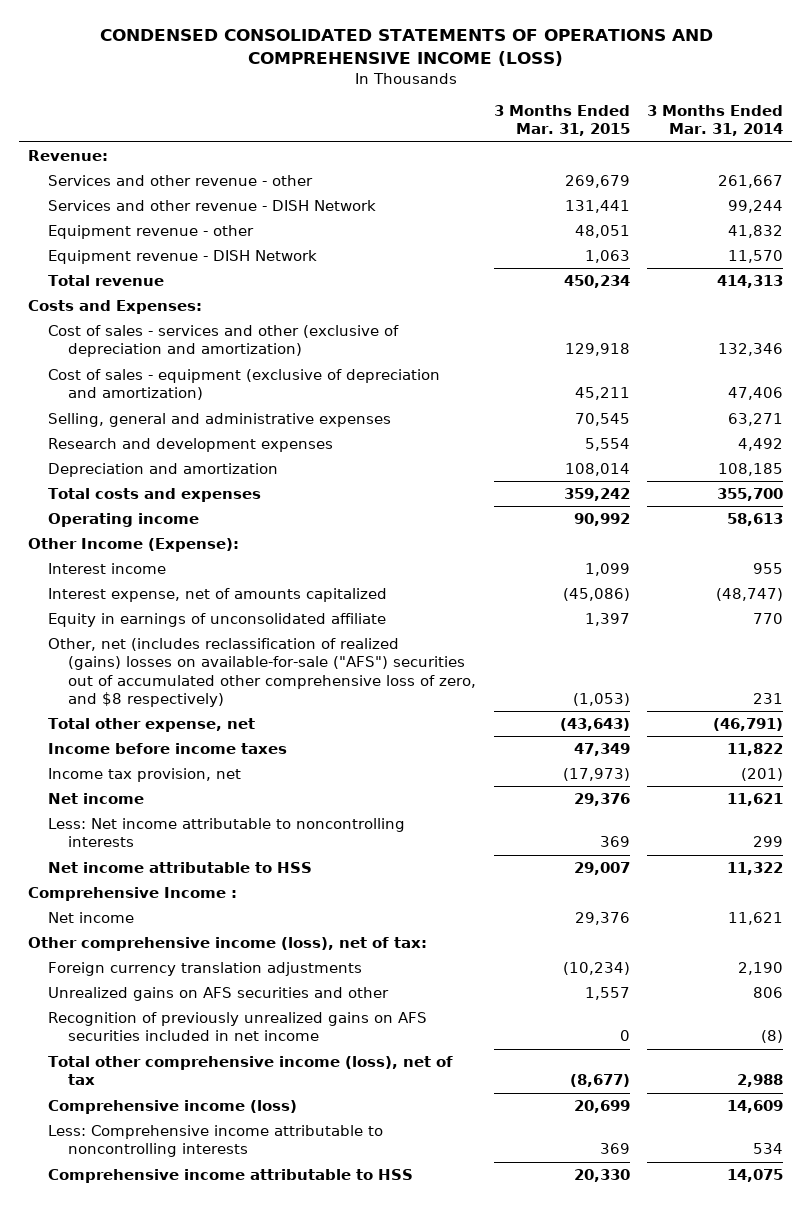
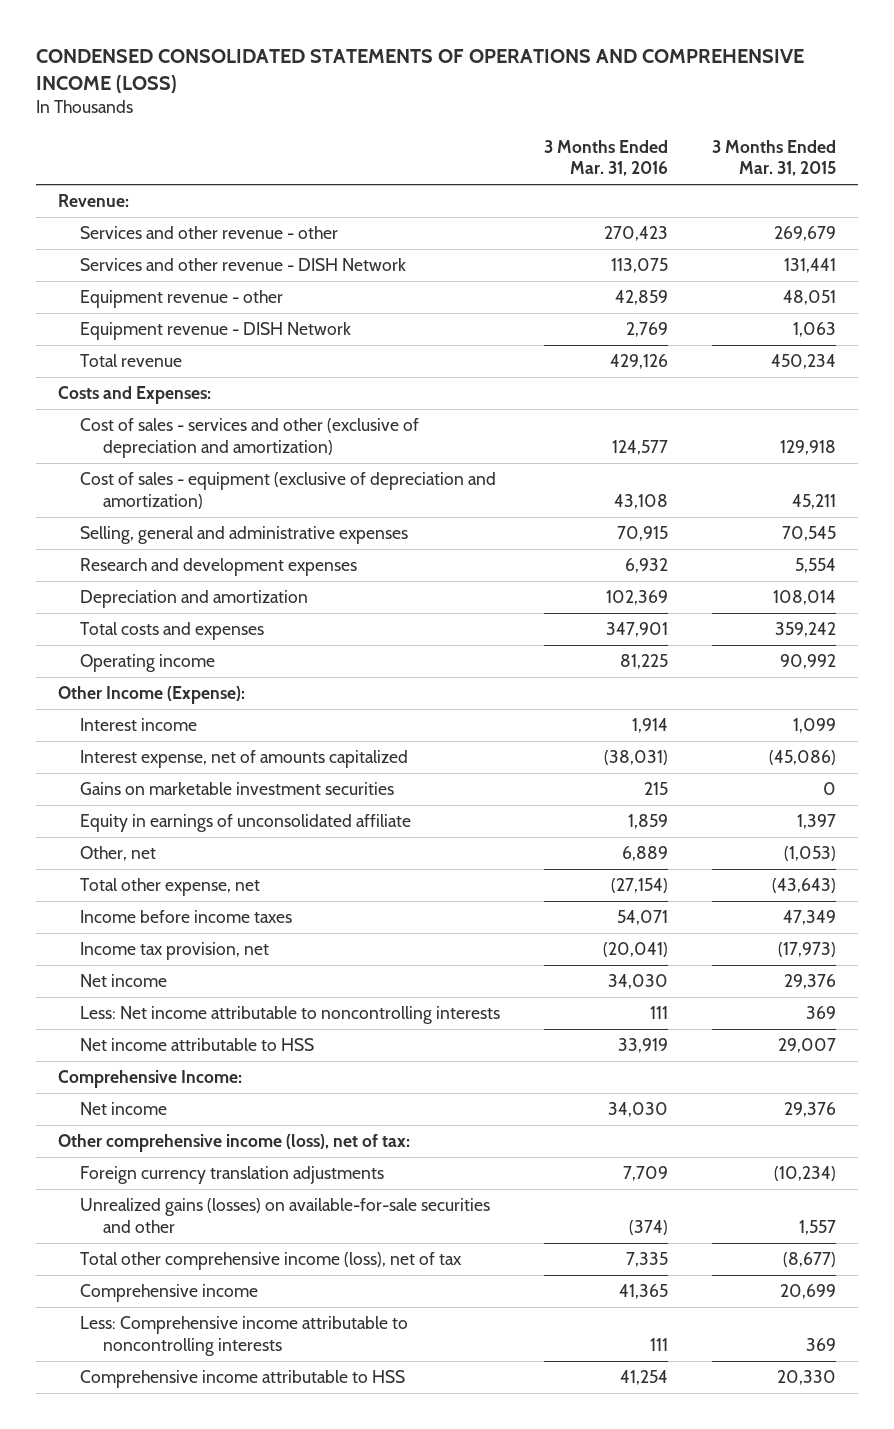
[647,105,784,137] 3 Months Ended Mar. 31, 2014 -> none
none -> [544,139,669,177] 3 Months Ended Mar. 31, 2016
none -> [80,782,395,796] Gains on marketable investment securities
[47,638,476,707] Other, net (includes reclassification of realized (gains) losses on available-for-sale ("AFS") securities out of accumulated other comprehensive loss of zero, and $8 respectively) -> [80,846,157,862] Other, net
[27,887,237,902] Comprehensive Income : -> [57,1070,242,1089] Comprehensive Income:
[47,1012,427,1042] Recognition of previously unrealized gains on AFS securities included in net income -> none
[47,987,389,1002] Unrealized gains on AFS securities and other -> [80,1198,491,1233] Unrealized gains (losses) on available-for-sale securities and other
[47,1100,297,1115] Comprehensive income (loss) -> [80,1284,259,1303] Comprehensive income

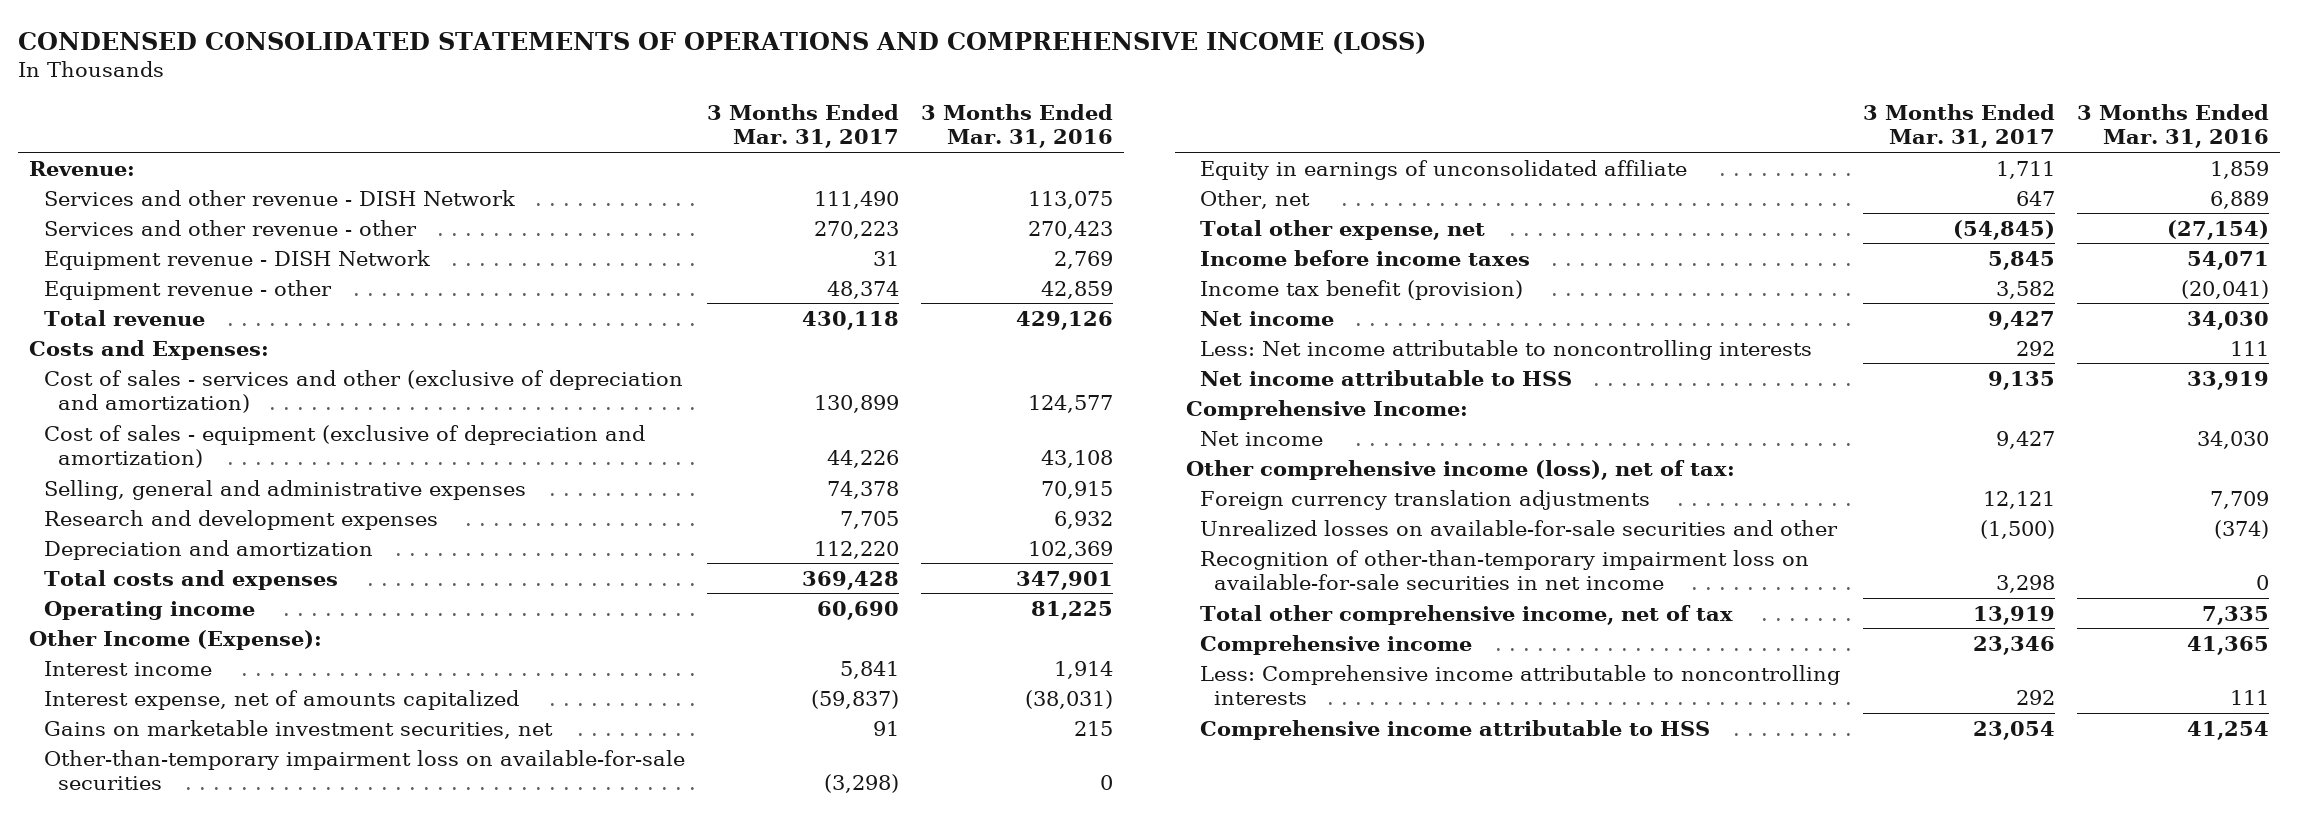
[712,139,837,177] 3 Months Ended Mar. 31, 2015 -> none
none -> [706,103,899,149] 3 Months Ended Mar. 31, 2017
[80,226,339,240] Services and other revenue - other -> [43,219,417,236] Services and other revenue - other
[80,290,284,309] Equipment revenue - other -> [43,279,332,300] Equipment revenue - other
[80,782,395,796] Gains on marketable investment securities -> [43,719,553,739] Gains on marketable investment securities, net
none -> [43,749,685,791] Other-than-temporary impairment loss on available-for-sale securities
[80,942,270,961] Income tax provision, net -> [1200,279,1524,300] Income tax benefit (provision)
[80,1198,491,1233] Unrealized gains (losses) on available-for-sale securities and other -> [1200,519,1839,536] Unrealized losses on available-for-sale securities and other
none -> [1200,549,1810,591] Recognition of other-than-temporary impairment loss on available-for-sale securities in net income
[80,1252,463,1271] Total other comprehensive income (loss), net of tax -> [1200,604,1734,625] Total other comprehensive income, net of tax

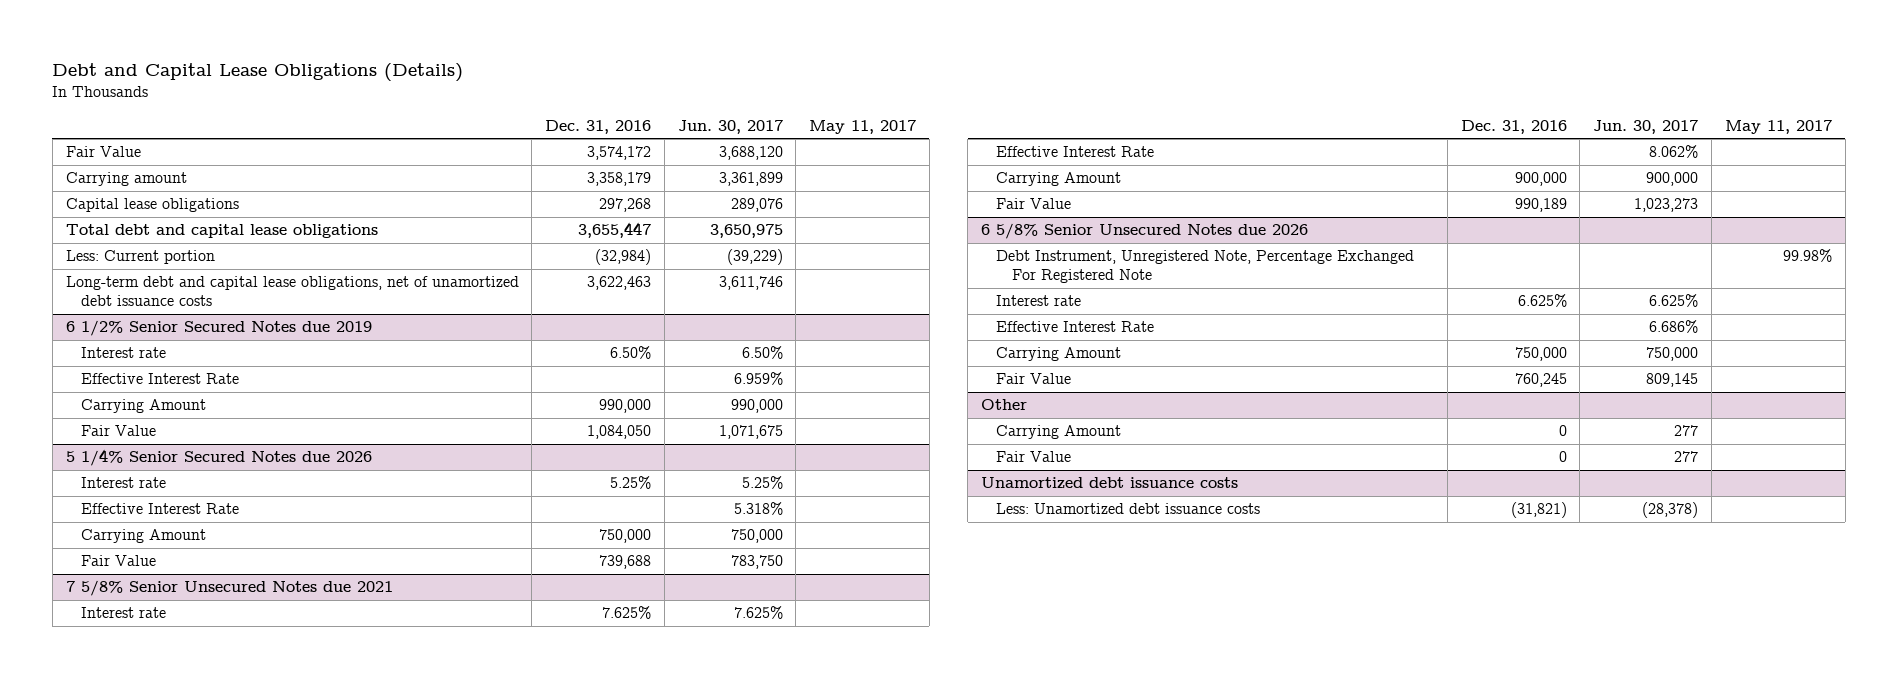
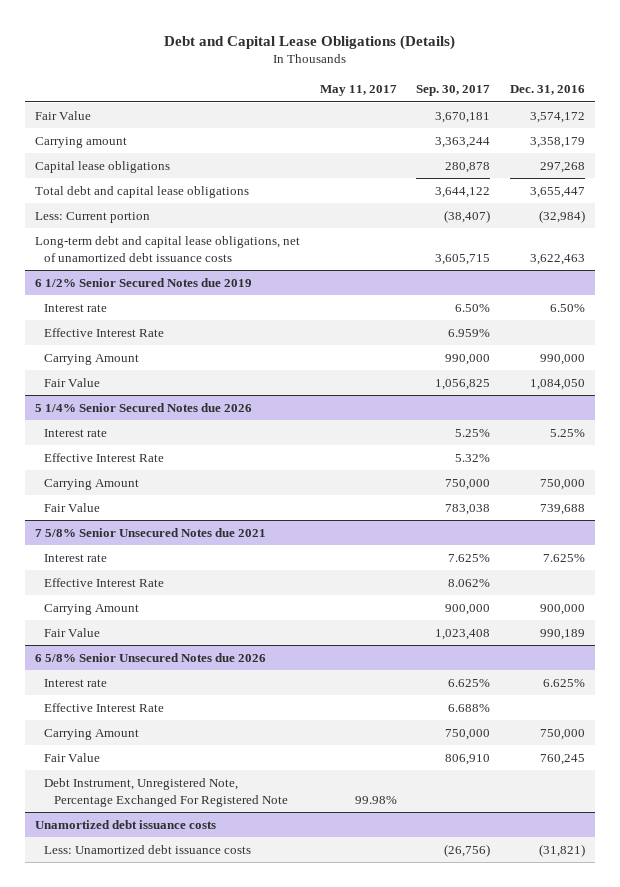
[677,119,783,134] Jun. 30, 2017 -> none
none -> [416,85,491,97] Sep. 30, 2017
[981,399,1028,411] Other -> none
[996,425,1122,440] Carrying Amount -> none
[996,451,1072,463] Fair Value -> none
[996,250,1415,284] Debt Instrument, Unregistered Note, Percentage Exchanged For Registered Note -> [44,777,288,807] Debt Instrument, Unregistered Note, Percentage Exchanged For Registered Note

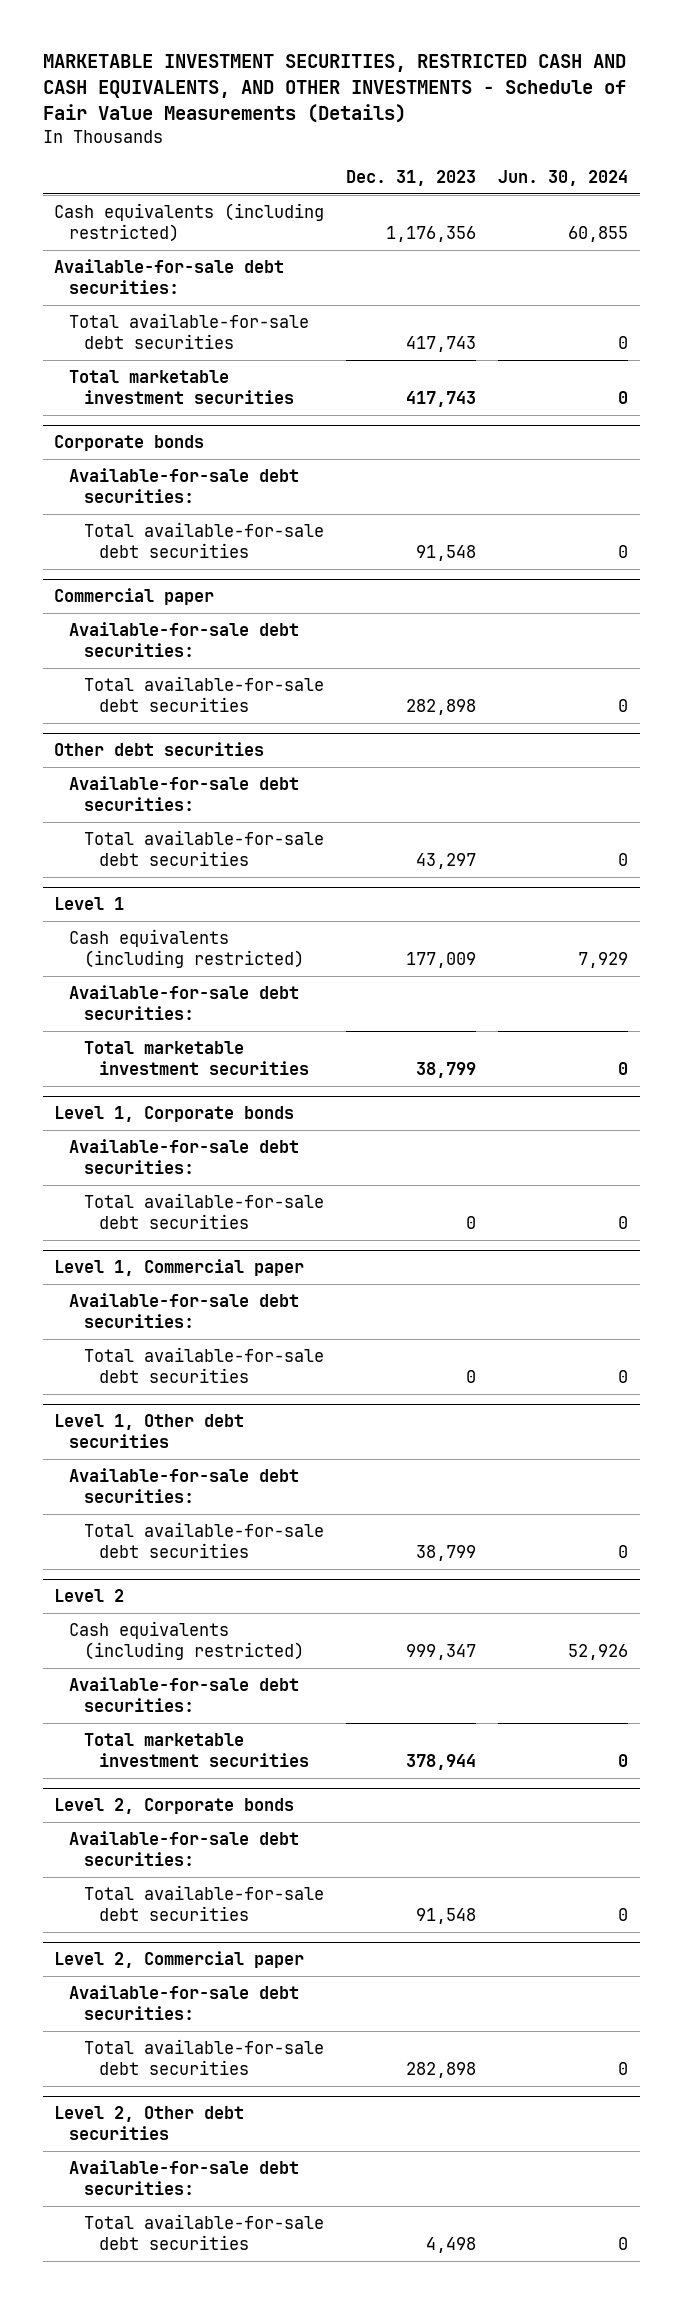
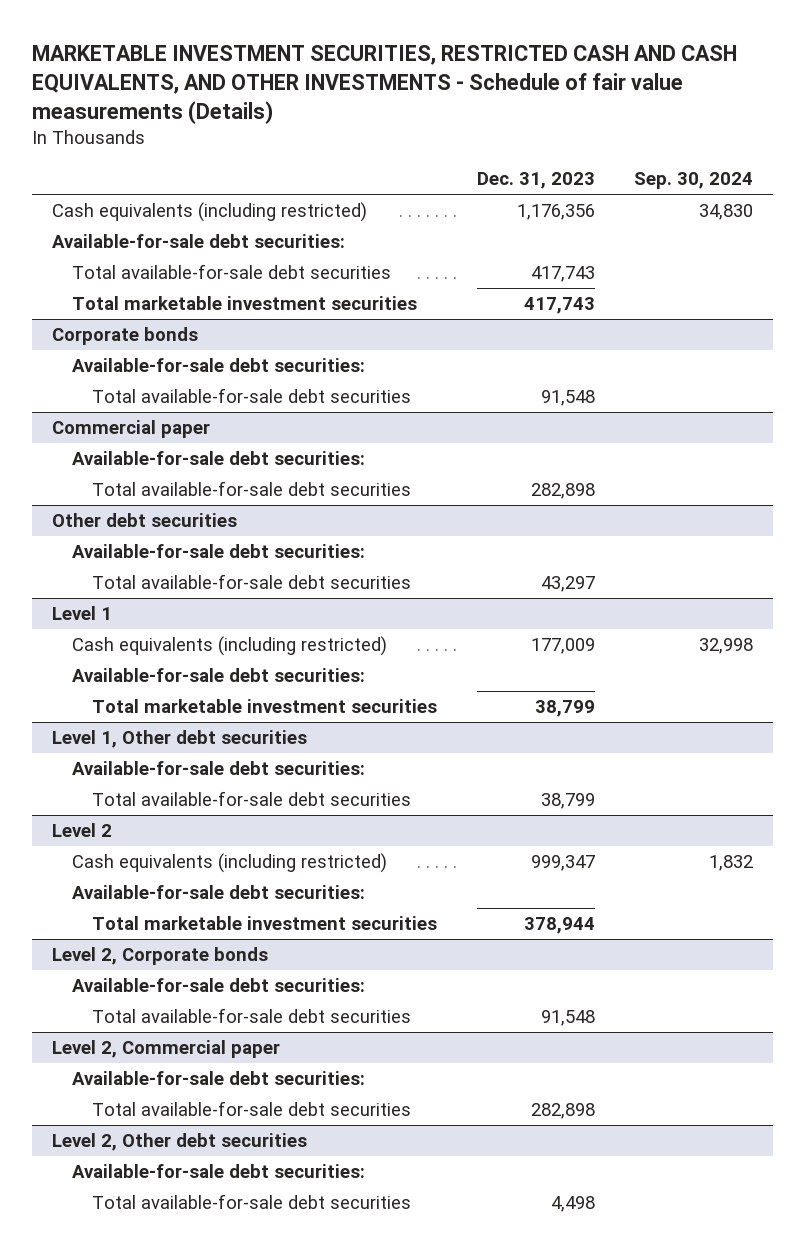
[42,54,626,124] MARKETABLE INVESTMENT SECURITIES, RESTRICTED CASH AND CASH EQUIVALENTS, AND OTHER INVESTMENTS - Schedule of Fair Value Measurements (Details) -> [31,44,737,124] MARKETABLE INVESTMENT SECURITIES, RESTRICTED CASH AND CASH EQUIVALENTS, AND OTHER INVESTMENTS - Schedule of fair value measurements (Details)
[498,169,629,186] Jun. 30, 2024 -> none
none -> [634,172,754,190] Sep. 30, 2024
[53,1106,294,1123] Level 1, Corporate bonds -> none
[68,1139,299,1174] Available-for-sale debt securities: -> none
[83,1193,324,1229] Total available-for-sale debt securities -> none
[53,1259,304,1277] Level 1, Commercial paper -> none
[68,1293,299,1328] Available-for-sale debt securities: -> none
[83,1347,324,1383] Total available-for-sale debt securities -> none

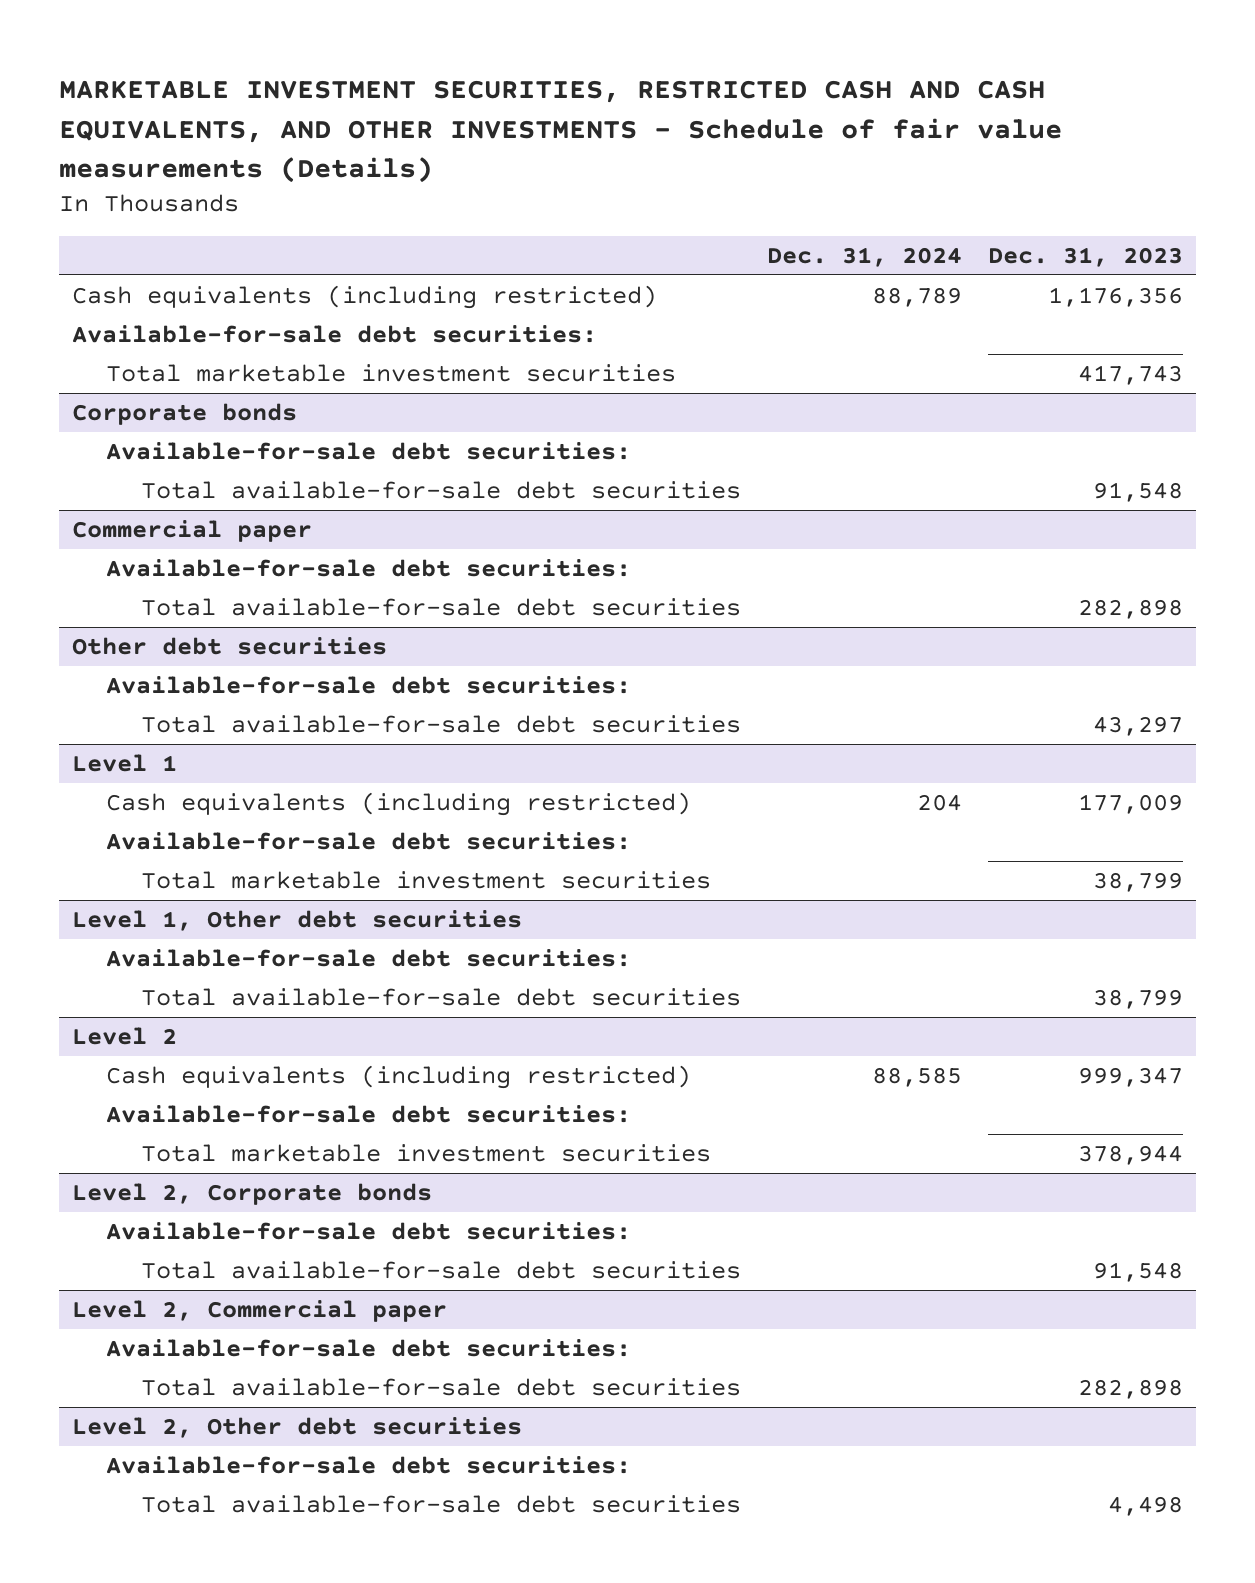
[634,172,754,190] Sep. 30, 2024 -> none
none -> [766,247,962,268] Dec. 31, 2024
[71,264,391,280] Total available-for-sale debt securities -> none

